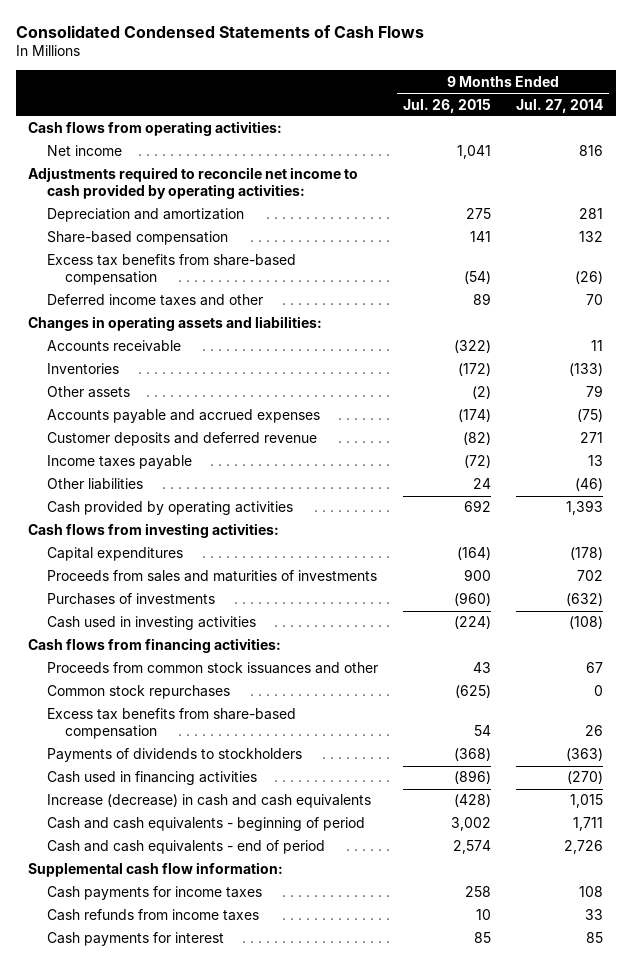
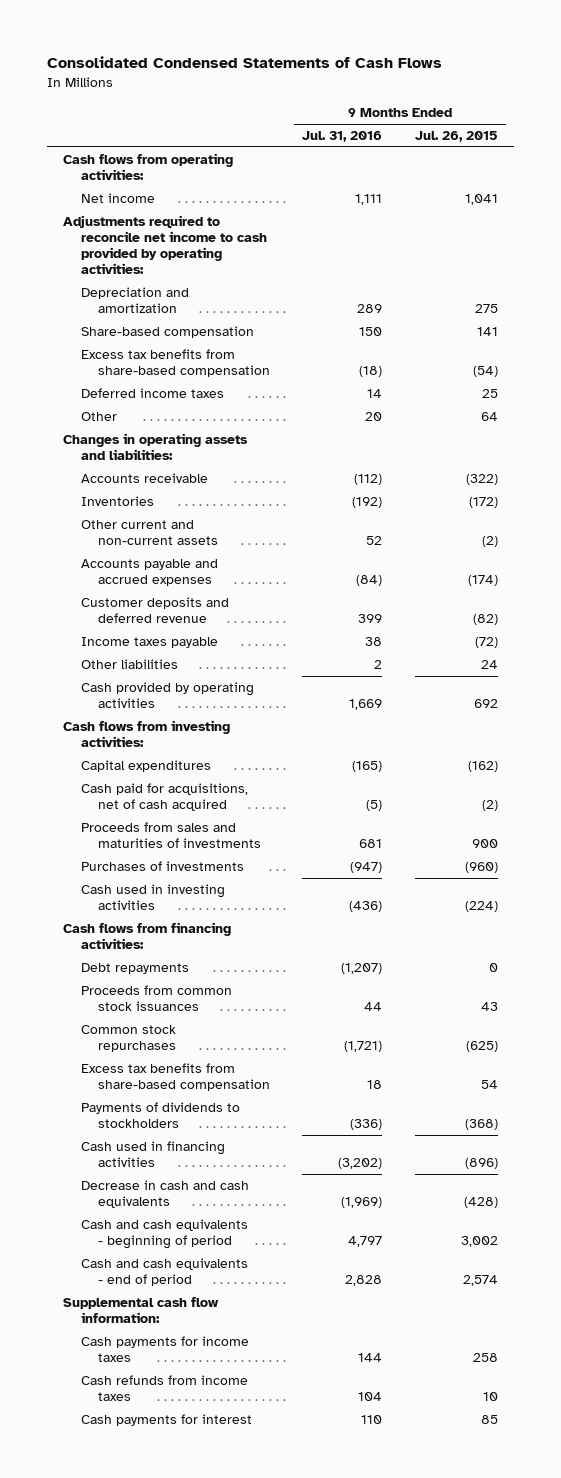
[516,98,604,113] Jul. 27, 2014 -> none
none -> [302,131,383,143] Jul. 31, 2016
none -> [80,388,224,399] Deferred income taxes
[46,294,263,307] Deferred income taxes and other -> [80,412,117,422] Other
[472,293,491,306] 89 -> [480,412,498,422] 64
[46,386,130,399] Other assets -> [80,520,219,546] Other current and non-current assets
[456,547,491,561] (164) -> [467,761,498,773] (162)
none -> [80,783,248,812] Cash paid for acquisitions, net of cash acquired
none -> [80,963,189,975] Debt repayments
[46,662,378,675] Proceeds from common stock issuances and other -> [80,985,232,1012] Proceeds from common stock issuances
[46,794,371,809] Increase (decrease) in cash and cash equivalents -> [80,1180,249,1209] Decrease in cash and cash equivalents

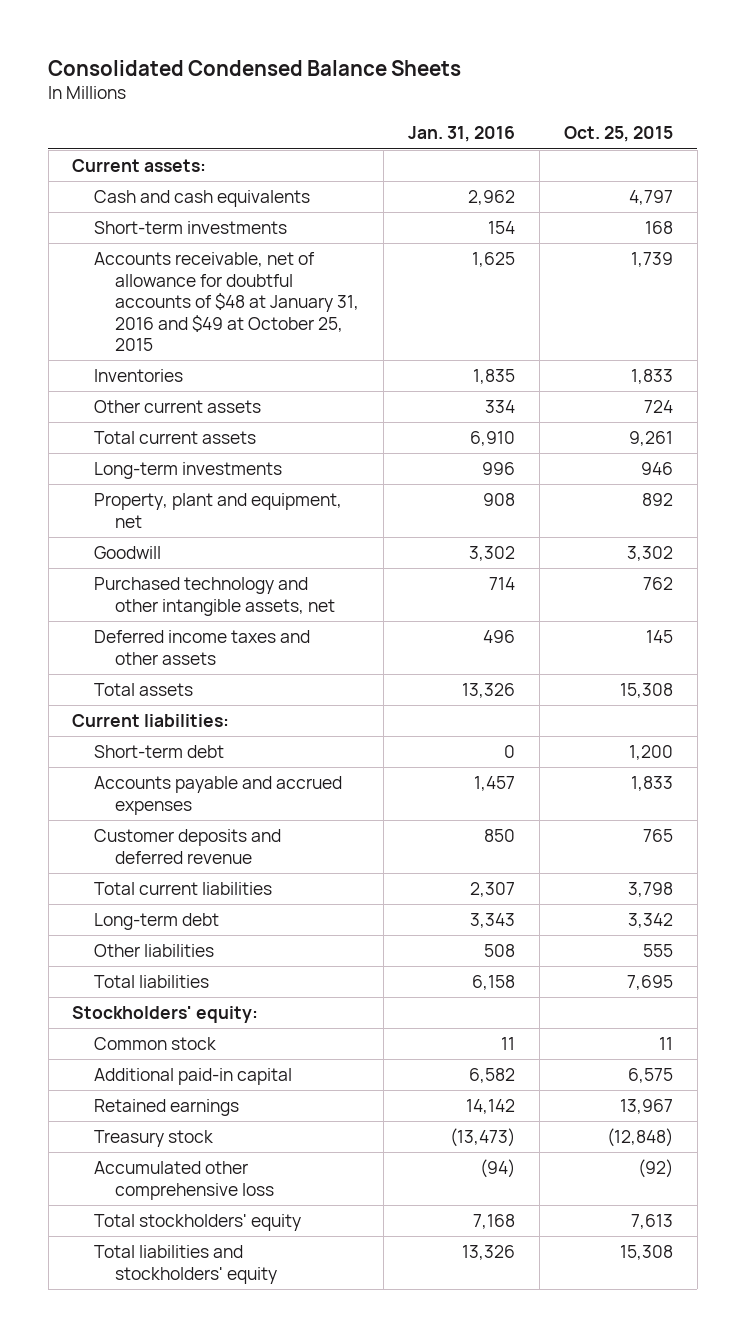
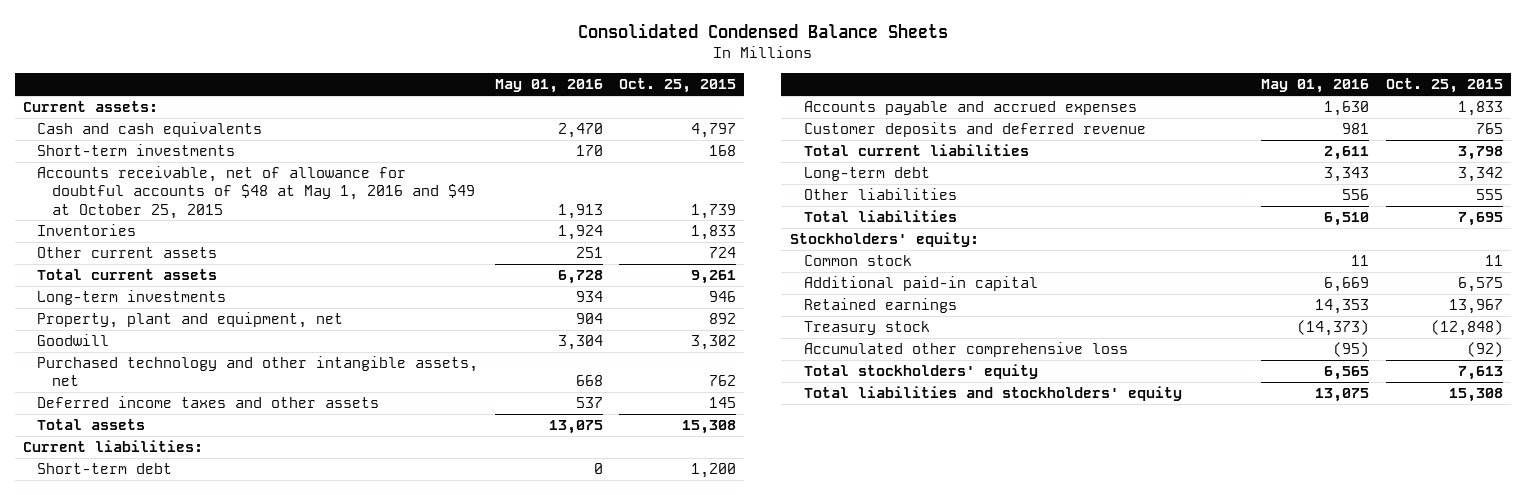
[408,126,516,143] Jan. 31, 2016 -> none
none -> [494,79,603,94] May 01, 2016
[93,252,360,352] Accounts receivable, net of allowance for doubtful accounts of $48 at January 31, 2016 and $49 at October 25, 2015 -> [37,166,475,219] Accounts receivable, net of allowance for doubtful accounts of $48 at May 1, 2016 and $49 at October 25, 2015

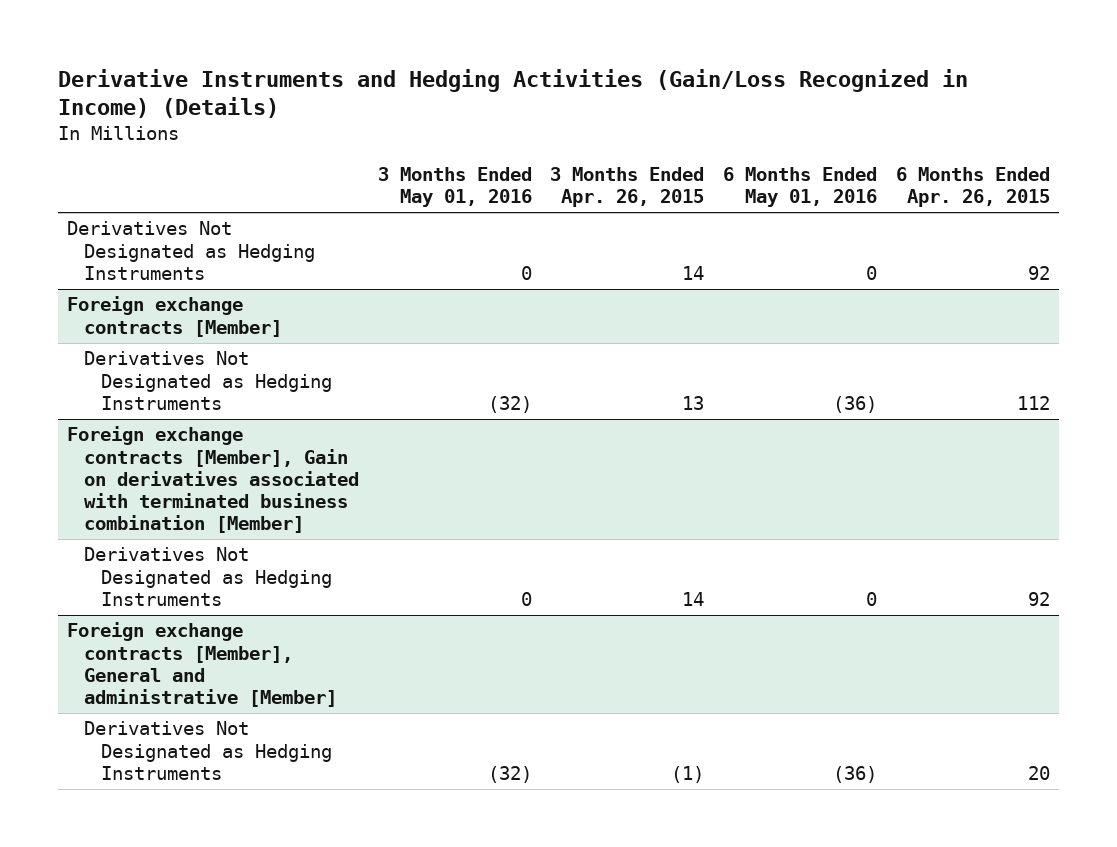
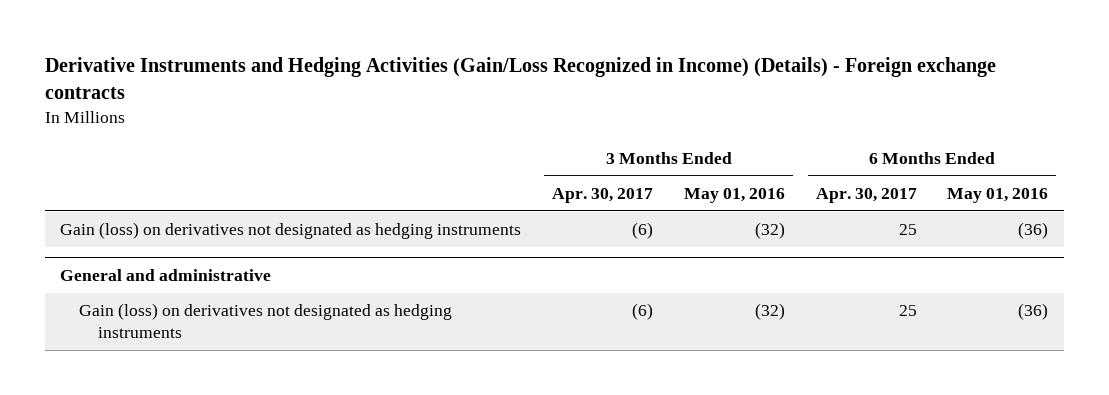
[57,68,968,119] Derivative Instruments and Hedging Activities (Gain/Loss Recognized in Income) (Details) -> [45,57,997,100] Derivative Instruments and Hedging Activities (Gain/Loss Recognized in Income) (Details) - Foreign exchange contracts
[550,167,705,208] 3 Months Ended Apr. 26, 2015 -> none
[895,167,1050,208] 6 Months Ended Apr. 26, 2015 -> none
none -> [552,188,654,204] Apr. 30, 2017
none -> [815,188,917,204] Apr. 30, 2017
[67,426,360,534] Foreign exchange contracts [Member], Gain on derivatives associated with terminated business combination [Member] -> none
[84,547,333,606] Derivatives Not Designated as Hedging Instruments -> none
[67,622,338,707] Foreign exchange contracts [Member], General and administrative [Member] -> none
[84,721,333,780] Derivatives Not Designated as Hedging Instruments -> none
[67,221,316,280] Derivatives Not Designated as Hedging Instruments -> [60,222,522,240] Gain (loss) on derivatives not designated as hedging instruments
[520,265,532,280] 0 -> [754,222,785,240] (32)
[866,265,878,280] 0 -> [1018,222,1049,240] (36)
[67,296,283,337] Foreign exchange contracts [Member] -> [60,268,272,281] General and administrative
[84,351,333,410] Derivatives Not Designated as Hedging Instruments -> [79,303,453,338] Gain (loss) on derivatives not designated as hedging instruments

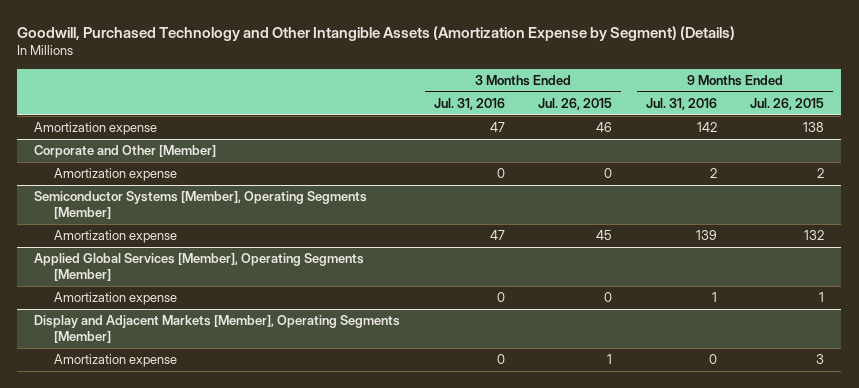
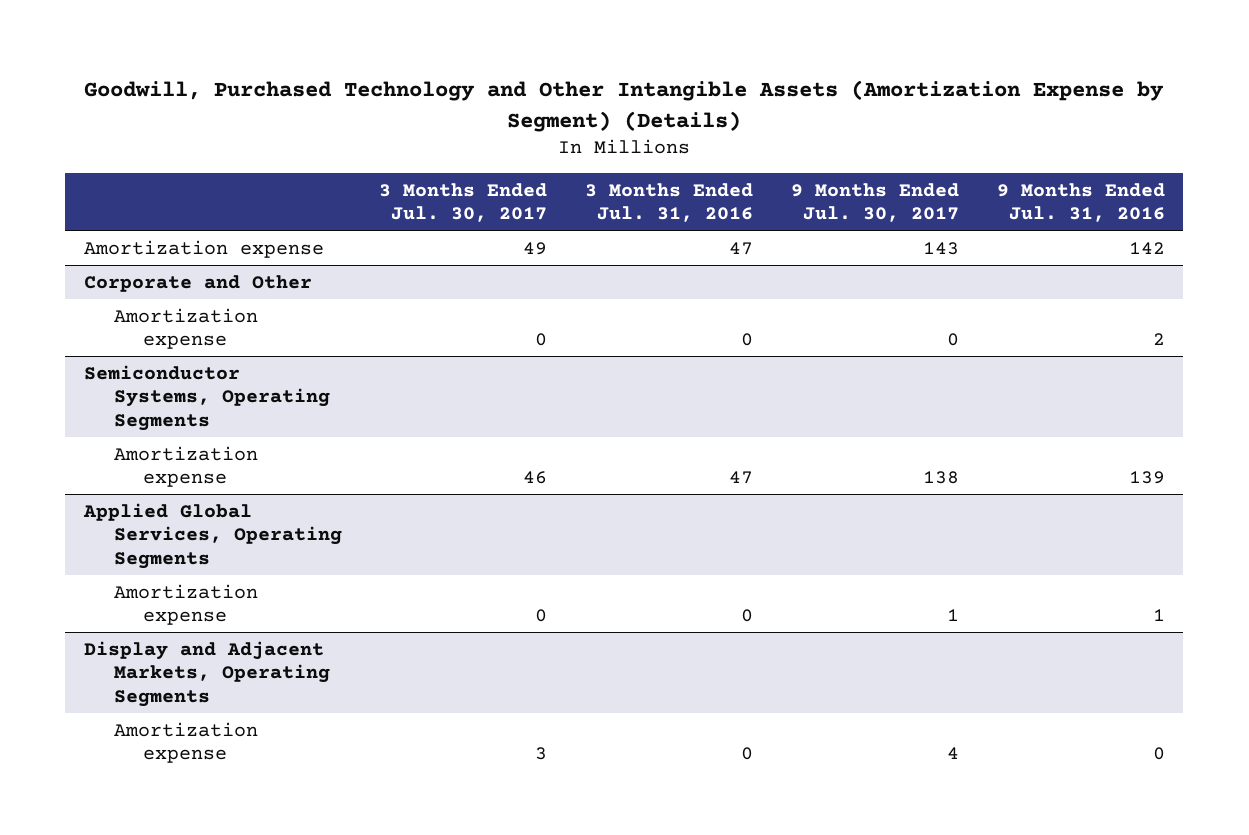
[538,98,613,111] Jul. 26, 2015 -> none
[750,98,825,111] Jul. 26, 2015 -> none
none -> [379,182,548,223] 3 Months Ended Jul. 30, 2017
none -> [790,182,959,223] 9 Months Ended Jul. 30, 2017
[34,145,217,159] Corporate and Other [Member] -> [84,274,313,292] Corporate and Other
[34,191,368,219] Semiconductor Systems [Member], Operating Segments [Member] -> [84,364,330,431] Semiconductor Systems, Operating Segments
[34,253,365,281] Applied Global Services [Member], Operating Segments [Member] -> [83,502,342,569] Applied Global Services, Operating Segments
[34,315,401,343] Display and Adjacent Markets [Member], Operating Segments [Member] -> [84,640,330,707] Display and Adjacent Markets, Operating Segments

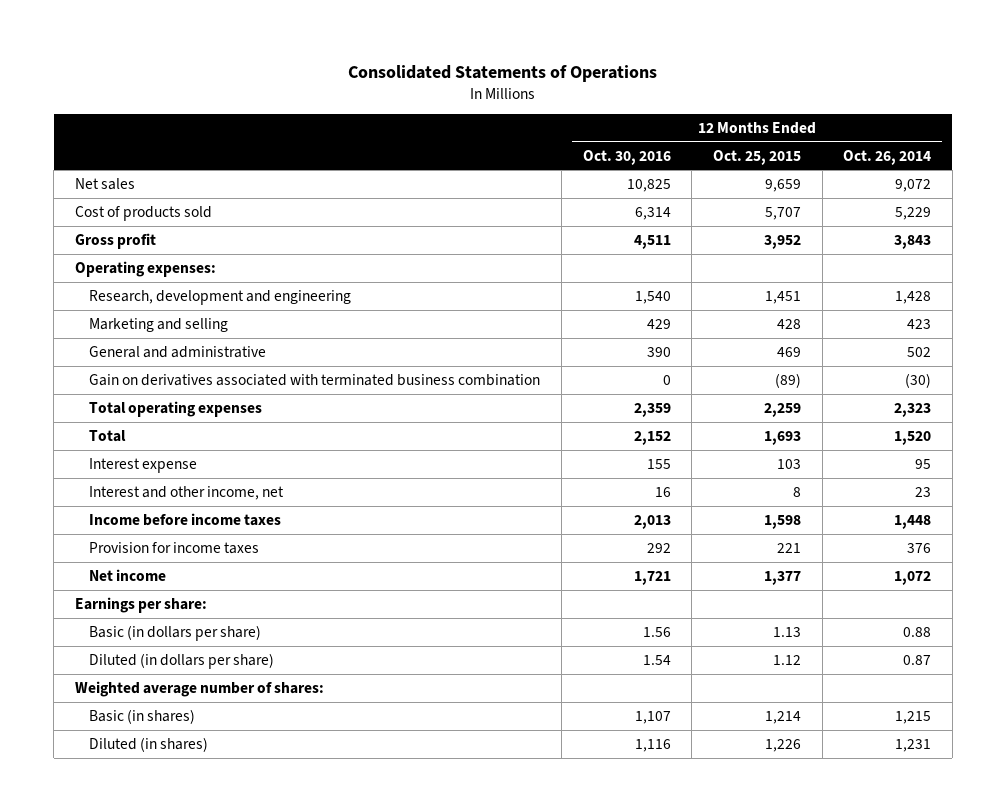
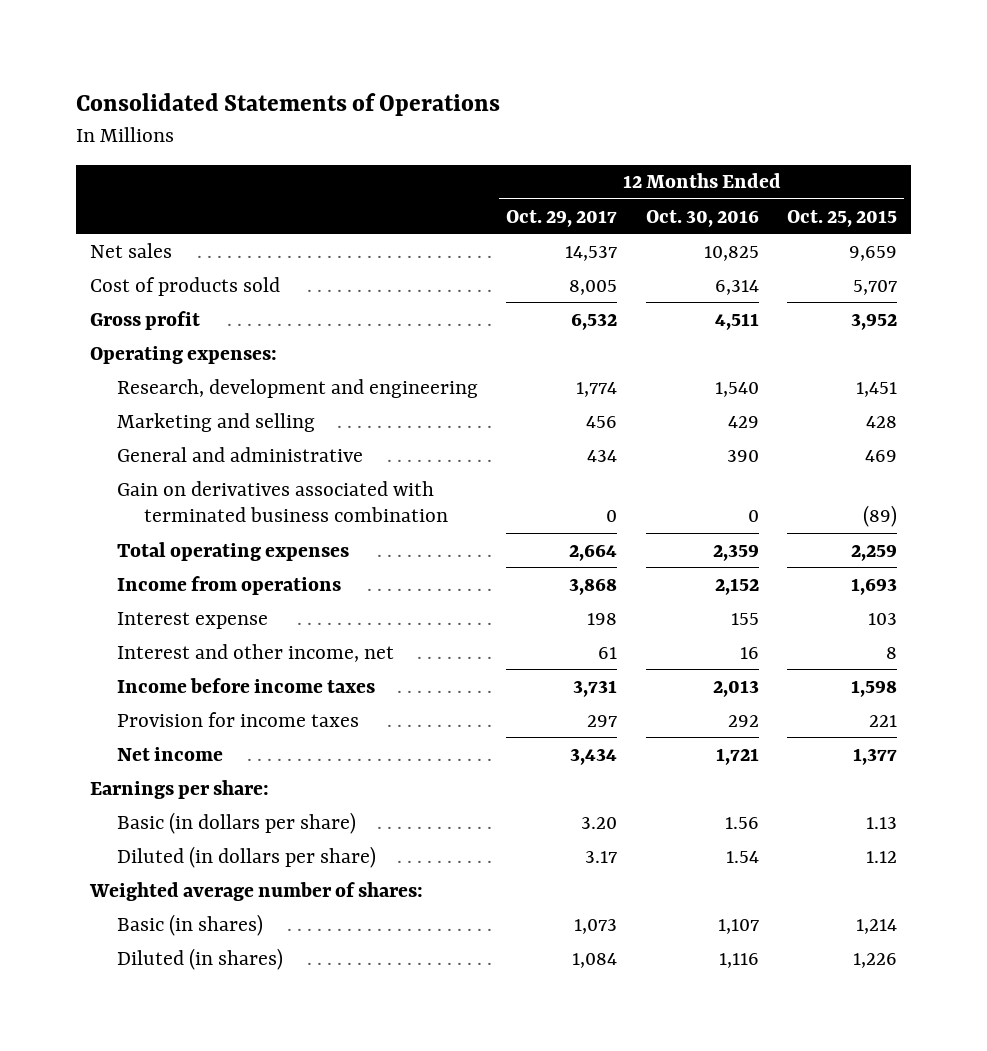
[843,149,932,165] Oct. 26, 2014 -> none
none -> [506,209,618,227] Oct. 29, 2017
[89,429,127,442] Total -> [116,575,341,595] Income from operations

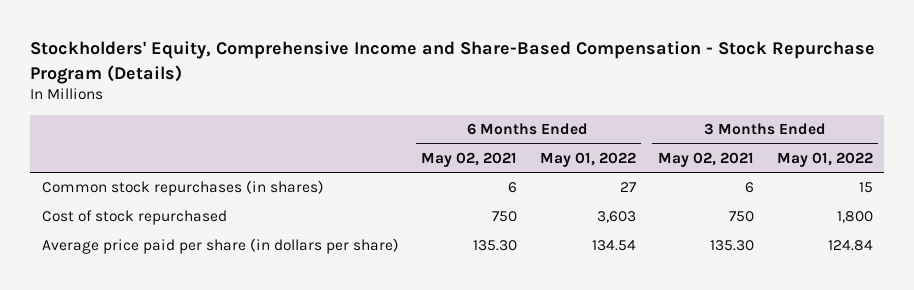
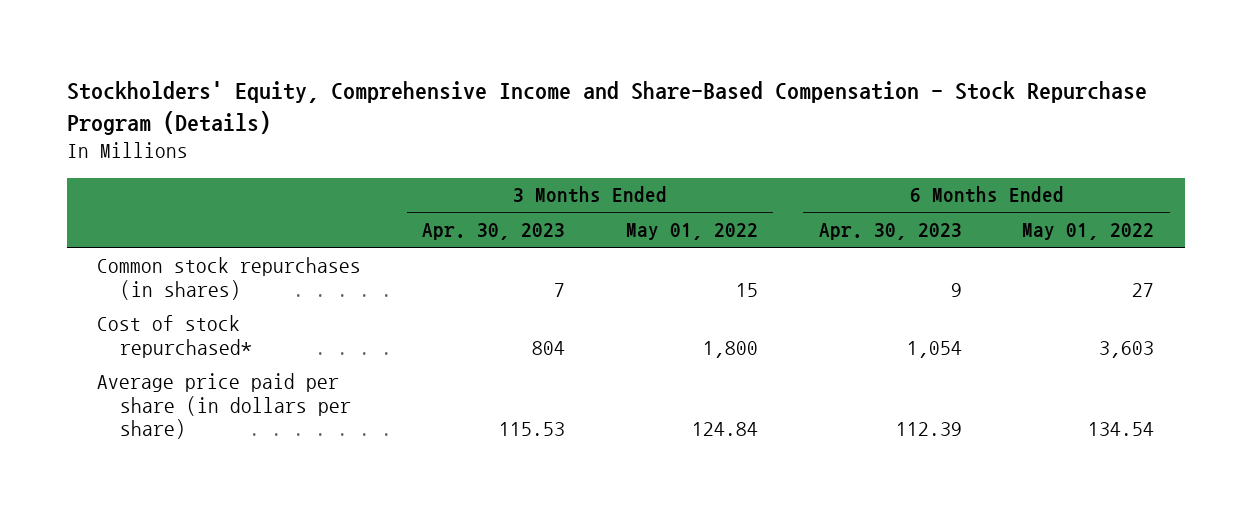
[421,151,518,167] May 02, 2021 -> none
[658,151,755,167] May 02, 2021 -> none
none -> [421,223,565,241] Apr. 30, 2023
none -> [818,223,962,241] Apr. 30, 2023
[41,210,227,226] Cost of stock repurchased -> [97,314,252,358] Cost of stock repurchased*

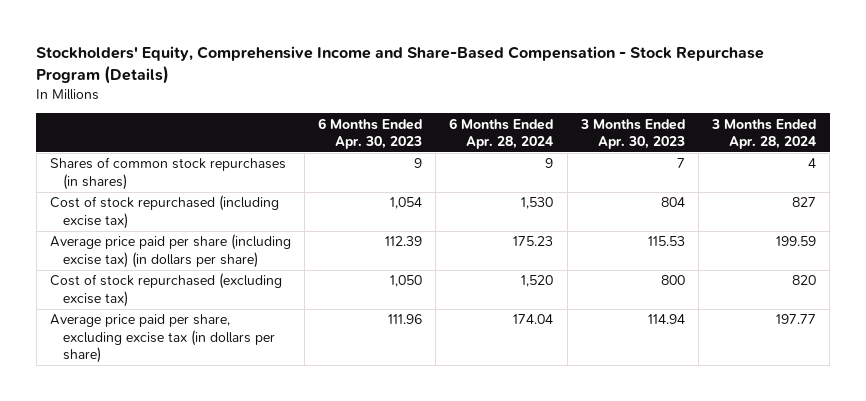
[625,223,758,241] May 01, 2022 -> none
[1022,223,1155,241] May 01, 2022 -> none
none -> [449,117,554,150] 6 Months Ended Apr. 28, 2024
none -> [710,118,816,150] 3 Months Ended Apr. 28, 2024
[97,256,362,300] Common stock repurchases (in shares) -> [50,157,287,190] Shares of common stock repurchases (in shares)
[97,314,252,358] Cost of stock repurchased* -> [50,195,280,229] Cost of stock repurchased (including excise tax)
[97,372,351,440] Average price paid per share (in dollars per share) -> [50,234,292,268] Average price paid per share (including excise tax) (in dollars per share)
none -> [50,273,283,307] Cost of stock repurchased (excluding excise tax)
none -> [50,314,276,364] Average price paid per share, excluding excise tax (in dollars per share)

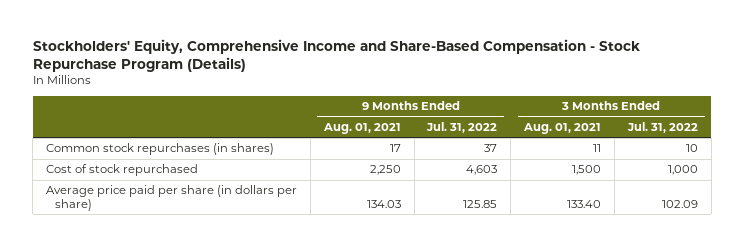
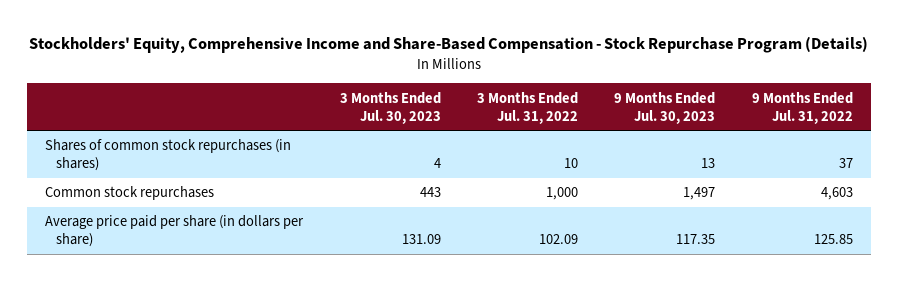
[322,123,401,135] Aug. 01, 2021 -> none
[523,123,602,135] Aug. 01, 2021 -> none
none -> [339,91,441,124] 3 Months Ended Jul. 30, 2023
none -> [614,91,716,124] 9 Months Ended Jul. 30, 2023
[46,143,275,156] Common stock repurchases (in shares) -> [45,139,292,172] Shares of common stock repurchases (in shares)
[46,164,199,177] Cost of stock repurchased -> [45,186,215,201] Common stock repurchases

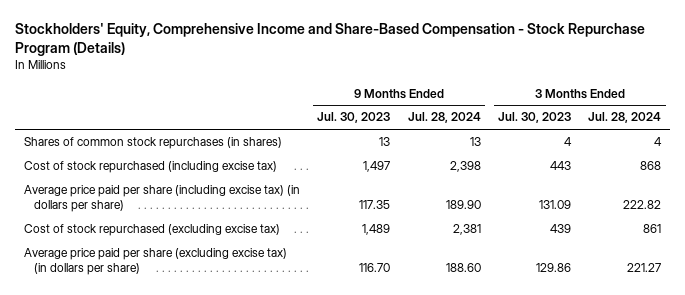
[477,91,579,124] 3 Months Ended Jul. 31, 2022 -> none
[751,91,853,124] 9 Months Ended Jul. 31, 2022 -> none
none -> [407,112,481,124] Jul. 28, 2024
none -> [588,112,662,124] Jul. 28, 2024
[45,186,215,201] Common stock repurchases -> [23,161,277,174] Cost of stock repurchased (including excise tax)
[45,215,305,248] Average price paid per share (in dollars per share) -> [23,185,300,213] Average price paid per share (including excise tax) (in dollars per share)
none -> [23,224,280,237] Cost of stock repurchased (excluding excise tax)
none -> [23,248,287,276] Average price paid per share (excluding excise tax) (in dollars per share)

